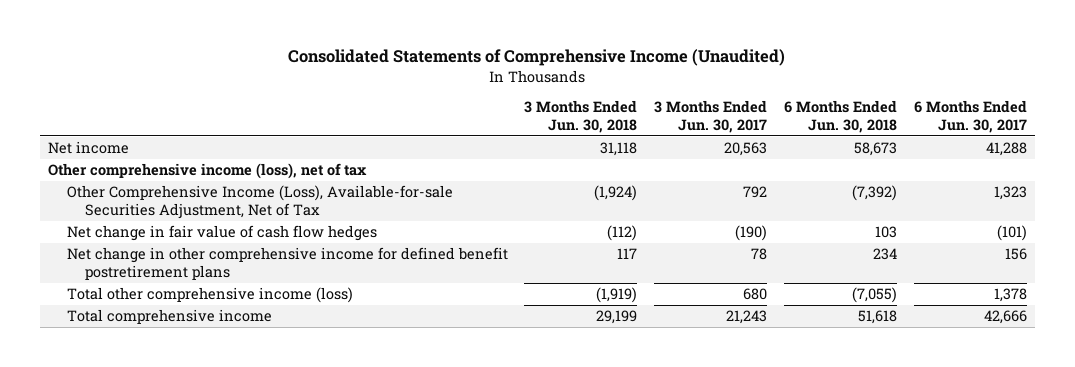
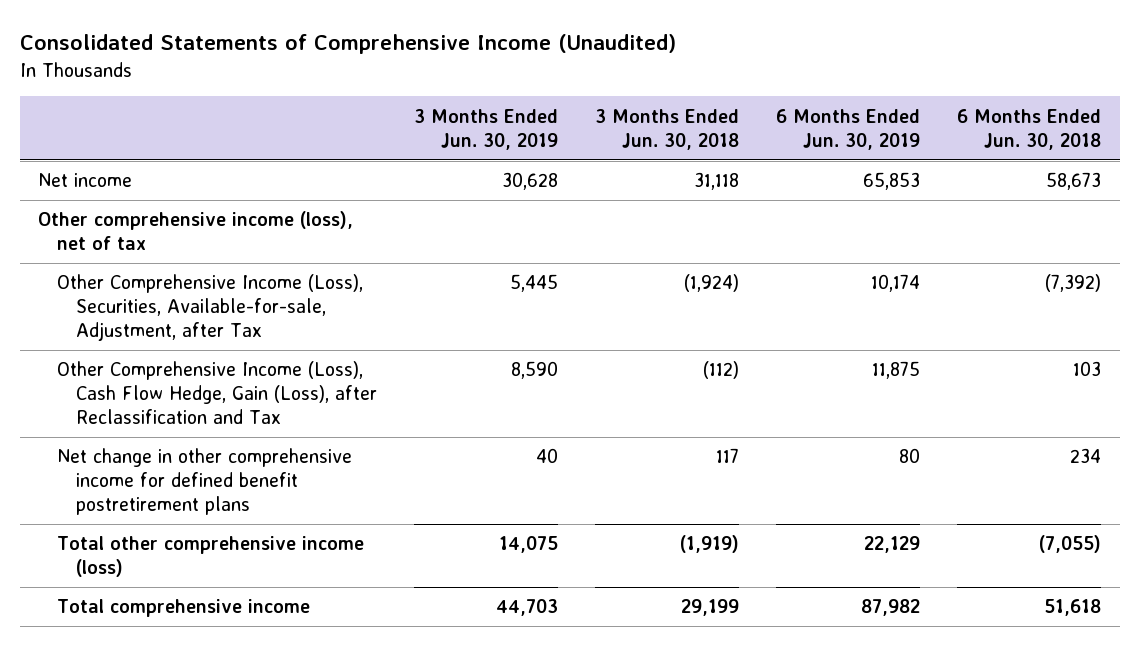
[654,100,768,133] 3 Months Ended Jun. 30, 2017 -> none
[913,100,1027,133] 6 Months Ended Jun. 30, 2017 -> none
none -> [414,108,559,150] 3 Months Ended Jun. 30, 2019
none -> [776,108,921,150] 6 Months Ended Jun. 30, 2019
[66,185,453,219] Other Comprehensive Income (Loss), Available-for-sale Securities Adjustment, Net of Tax -> [57,274,364,342] Other Comprehensive Income (Loss), Securities, Available-for-sale, Adjustment, after Tax
[66,225,377,242] Net change in fair value of cash flow hedges -> [57,361,378,425] Other Comprehensive Income (Loss), Cash Flow Hedge, Gain (Loss), after Reclassification and Tax

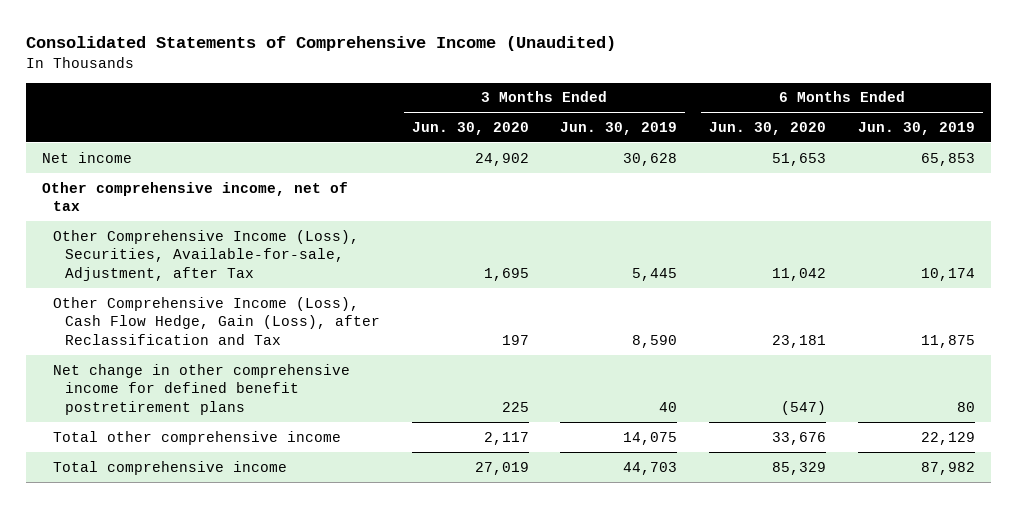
[595,108,740,150] 3 Months Ended Jun. 30, 2018 -> none
[957,108,1102,150] 6 Months Ended Jun. 30, 2018 -> none
none -> [411,121,529,135] Jun. 30, 2020
none -> [709,121,827,135] Jun. 30, 2020
[38,211,354,251] Other comprehensive income (loss), net of tax -> [41,181,348,212] Other comprehensive income, net of tax
[57,536,365,578] Total other comprehensive income (loss) -> [53,430,342,445] Total other comprehensive income

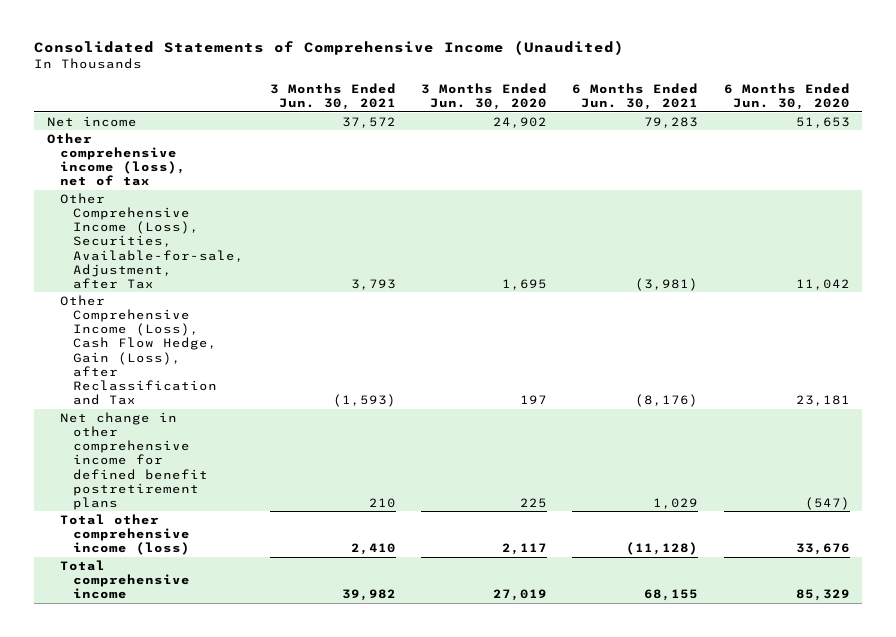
[560,121,678,135] Jun. 30, 2019 -> none
[858,121,976,135] Jun. 30, 2019 -> none
none -> [269,83,396,111] 3 Months Ended Jun. 30, 2021
none -> [572,83,699,111] 6 Months Ended Jun. 30, 2021
[41,181,348,212] Other comprehensive income, net of tax -> [46,132,187,187] Other comprehensive income (loss), net of tax
[53,430,342,445] Total other comprehensive income -> [60,513,191,556] Total other comprehensive income (loss)

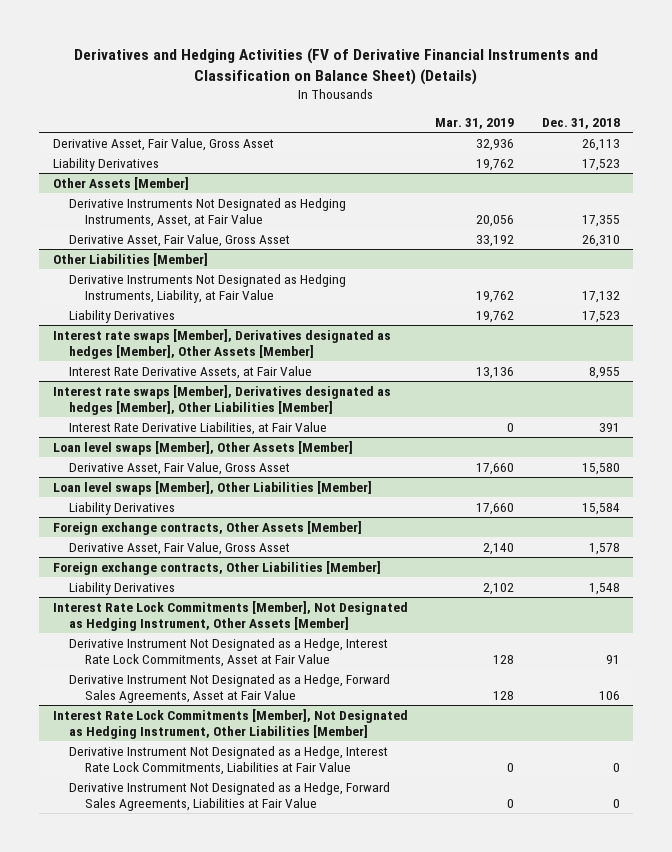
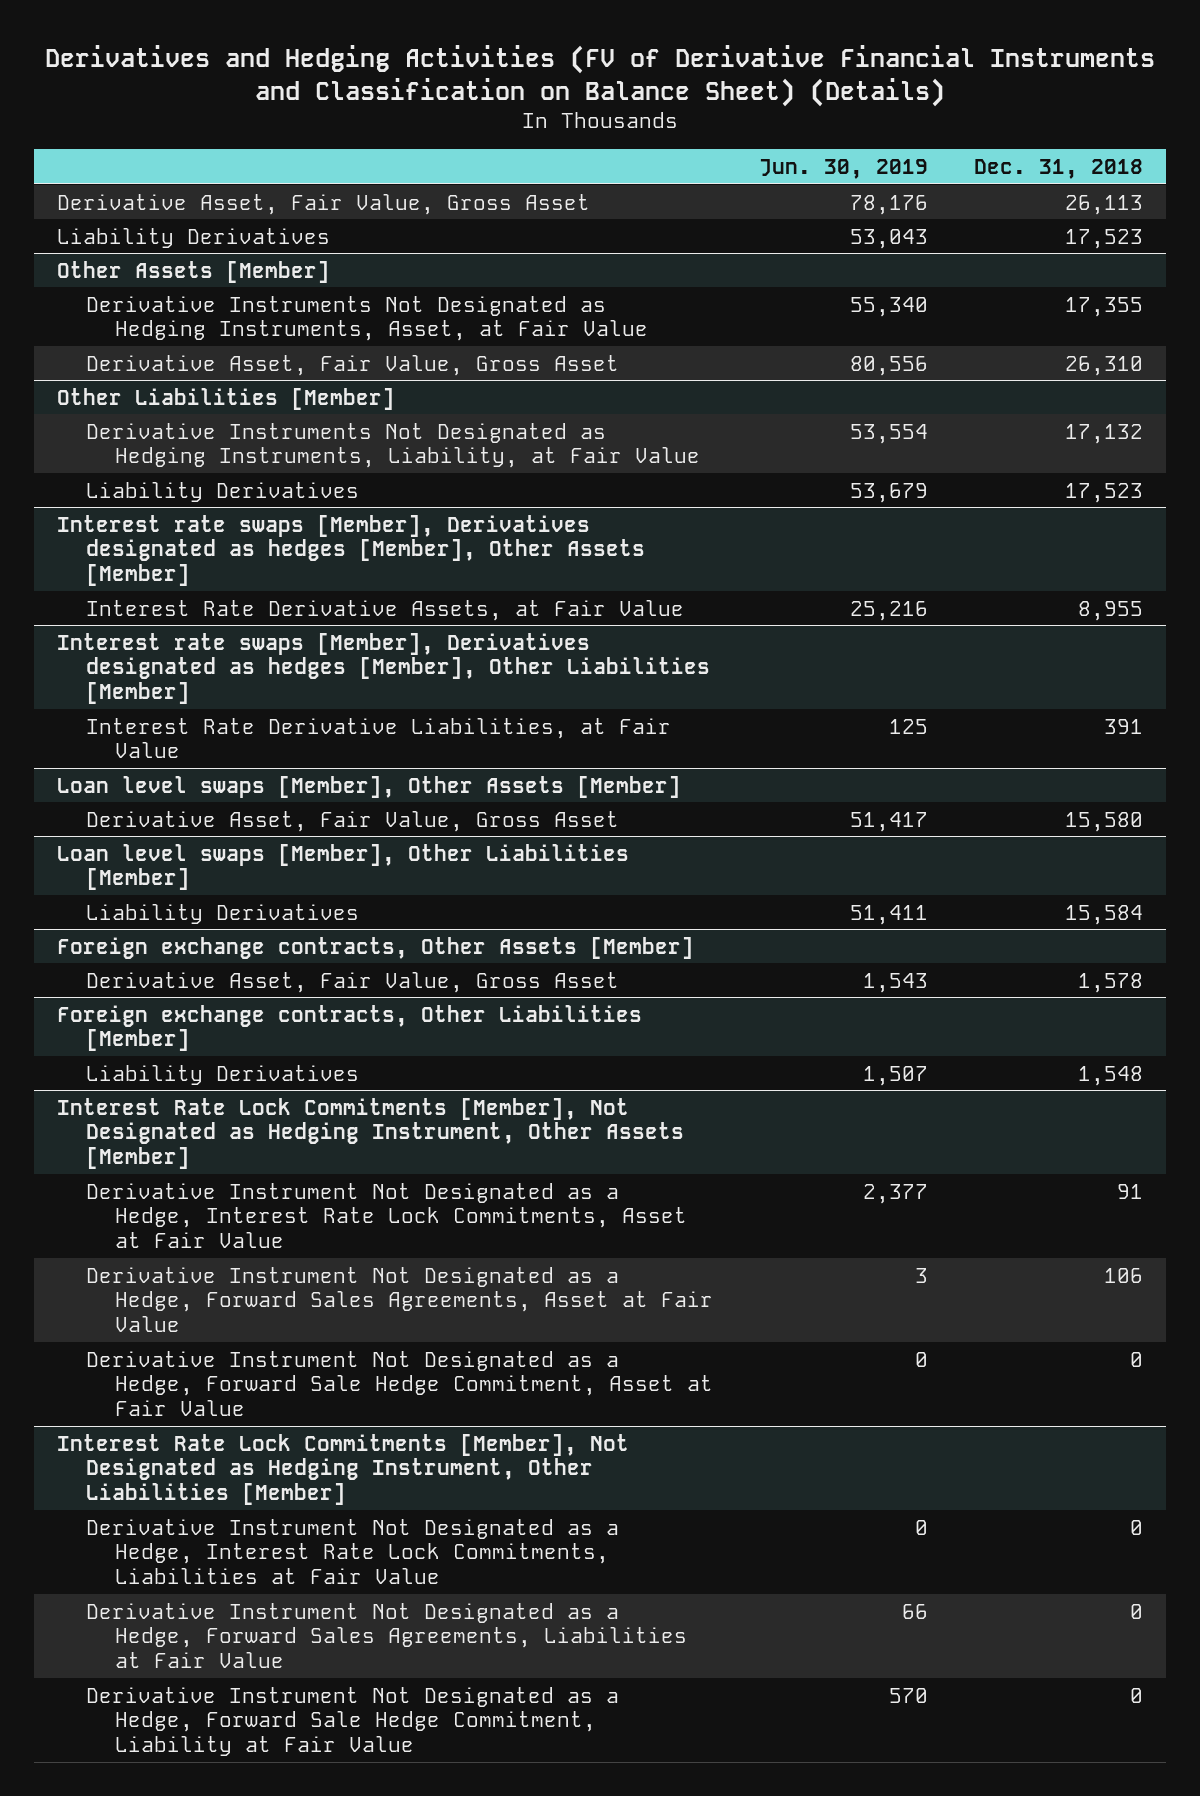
[435,118,515,130] Mar. 31, 2019 -> none
none -> [758,158,928,179] Jun. 30, 2019
none -> [85,1350,713,1416] Derivative Instrument Not Designated as a Hedge, Forward Sale Hedge Commitment, Asset at Fair Value
none -> [85,1686,619,1756] Derivative Instrument Not Designated as a Hedge, Forward Sale Hedge Commitment, Liability at Fair Value

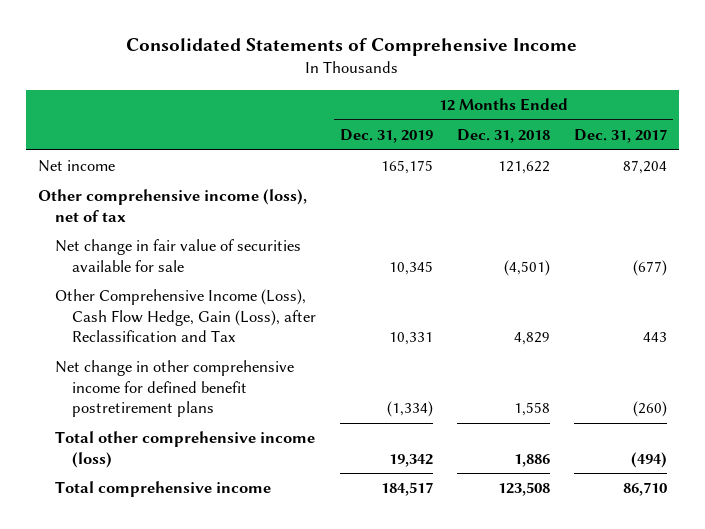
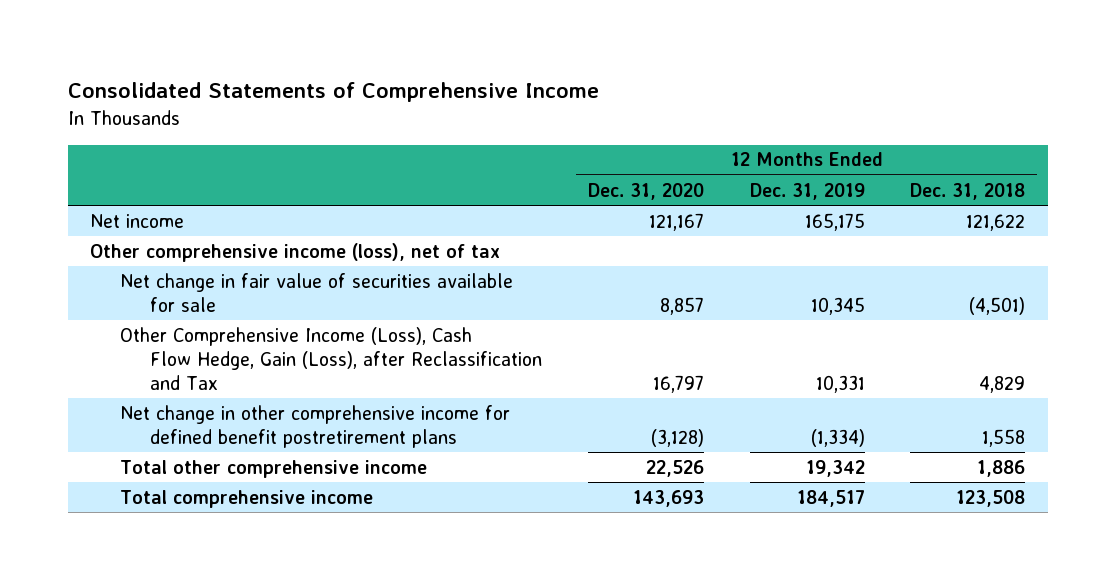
[574,129,668,144] Dec. 31, 2017 -> none
none -> [587,182,704,200] Dec. 31, 2020
[54,431,315,468] Total other comprehensive income (loss) -> [120,459,428,478] Total other comprehensive income

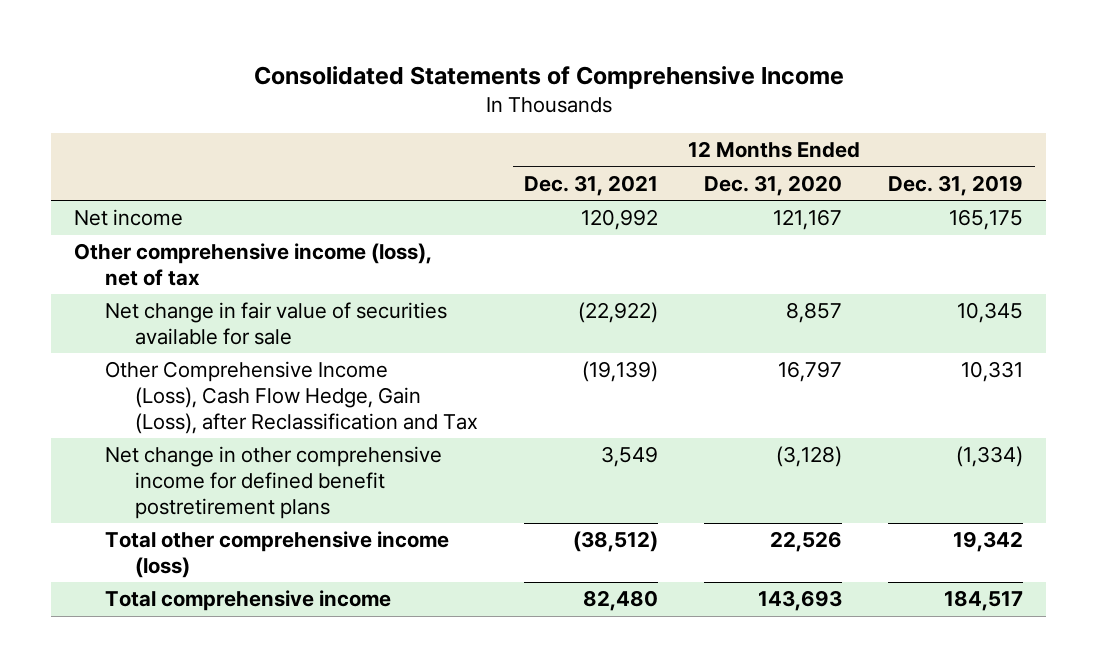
[910,182,1026,200] Dec. 31, 2018 -> none
none -> [524,174,659,196] Dec. 31, 2021
[120,459,428,478] Total other comprehensive income -> [104,531,449,579] Total other comprehensive income (loss)

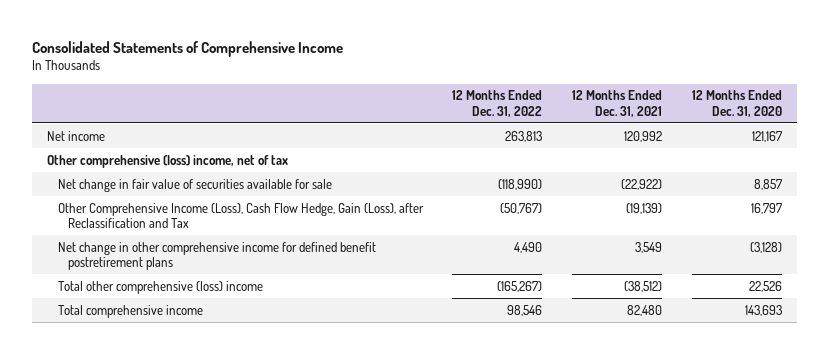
[888,174,1024,196] Dec. 31, 2019 -> none
none -> [452,90,543,117] 12 Months Ended Dec. 31, 2022
[74,243,433,287] Other comprehensive income (loss), net of tax -> [47,154,289,168] Other comprehensive (loss) income, net of tax
[104,531,449,579] Total other comprehensive income (loss) -> [57,280,263,294] Total other comprehensive (loss) income

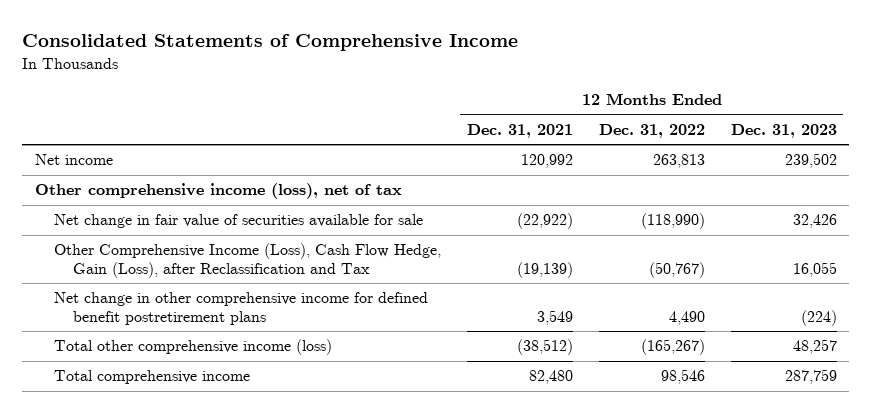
[691,90,782,117] 12 Months Ended Dec. 31, 2020 -> none
none -> [730,124,837,139] Dec. 31, 2023
[47,154,289,168] Other comprehensive (loss) income, net of tax -> [34,183,402,200] Other comprehensive income (loss), net of tax
[57,280,263,294] Total other comprehensive (loss) income -> [54,339,333,356] Total other comprehensive income (loss)

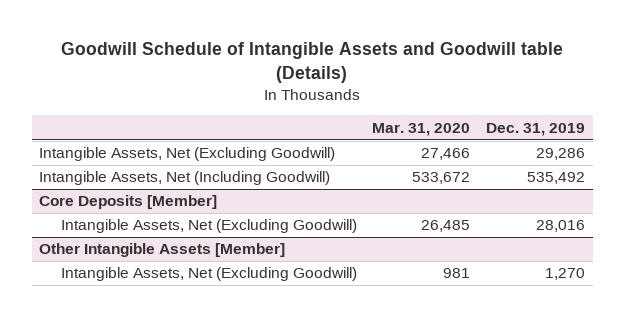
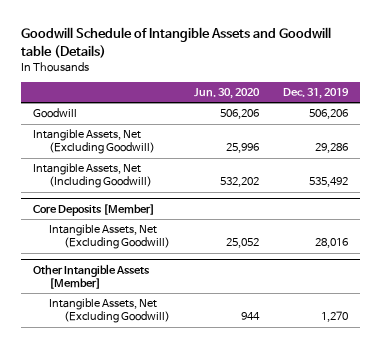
[372,122,471,136] Mar. 31, 2020 -> none
none -> [194,88,261,100] Jun. 30, 2020
none -> [32,108,77,119] Goodwill

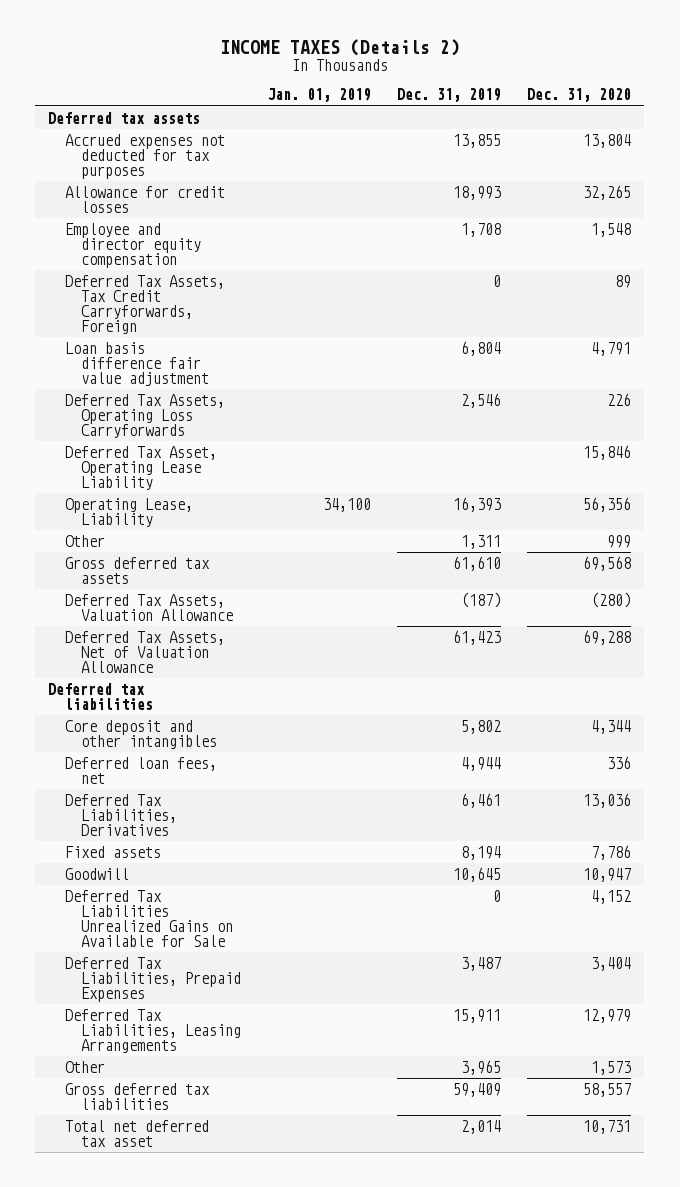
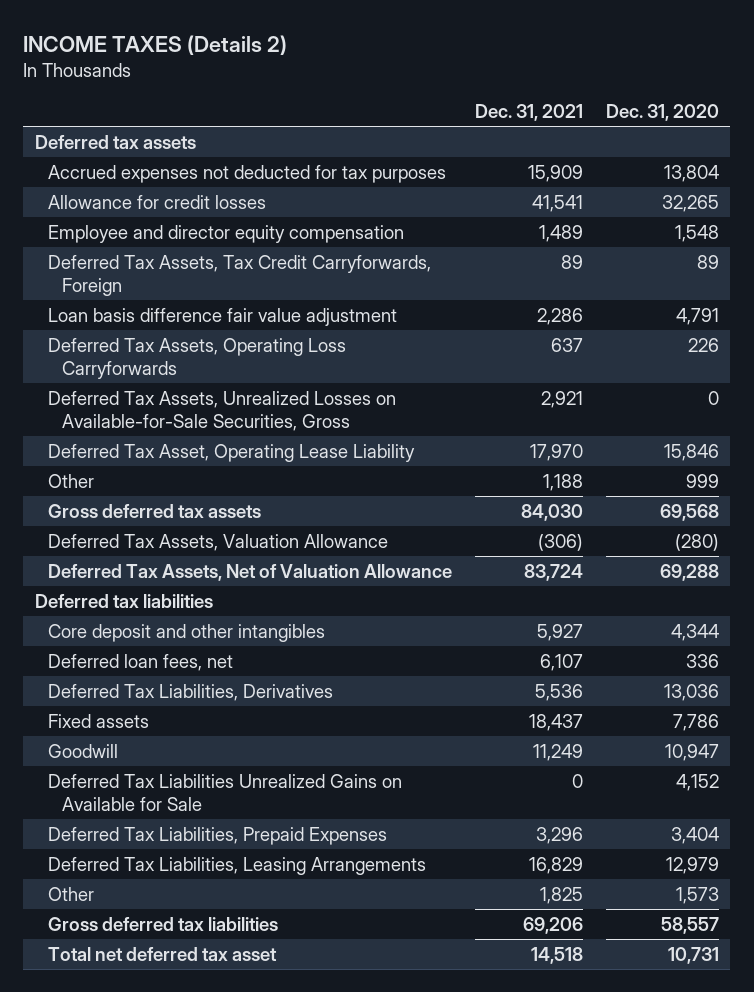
[267,88,372,103] Jan. 01, 2019 -> none
[397,88,502,103] Dec. 31, 2019 -> none
none -> [475,103,584,121] Dec. 31, 2021
none -> [48,390,397,431] Deferred Tax Assets, Unrealized Losses on Available-for-Sale Securities, Gross
[64,497,193,527] Operating Lease, Liability -> none

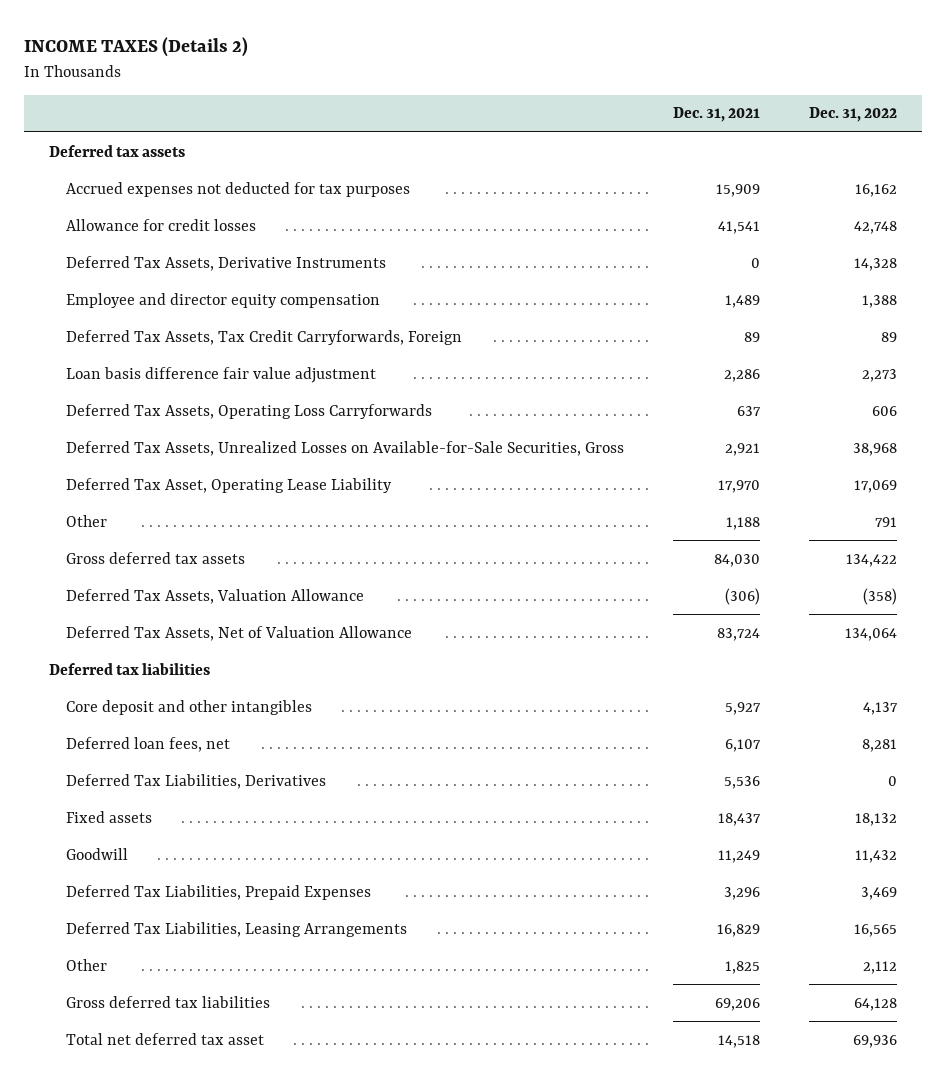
[605,103,719,121] Dec. 31, 2020 -> none
none -> [809,107,898,123] Dec. 31, 2022
none -> [66,255,387,271] Deferred Tax Assets, Derivative Instruments
[48,773,403,811] Deferred Tax Liabilities Unrealized Gains on Available for Sale -> none

